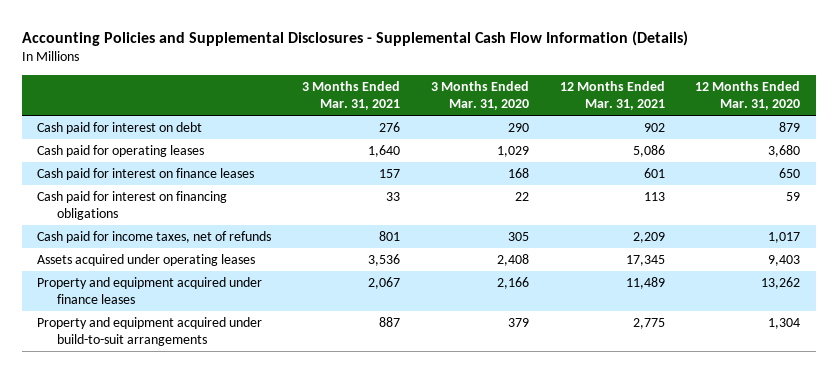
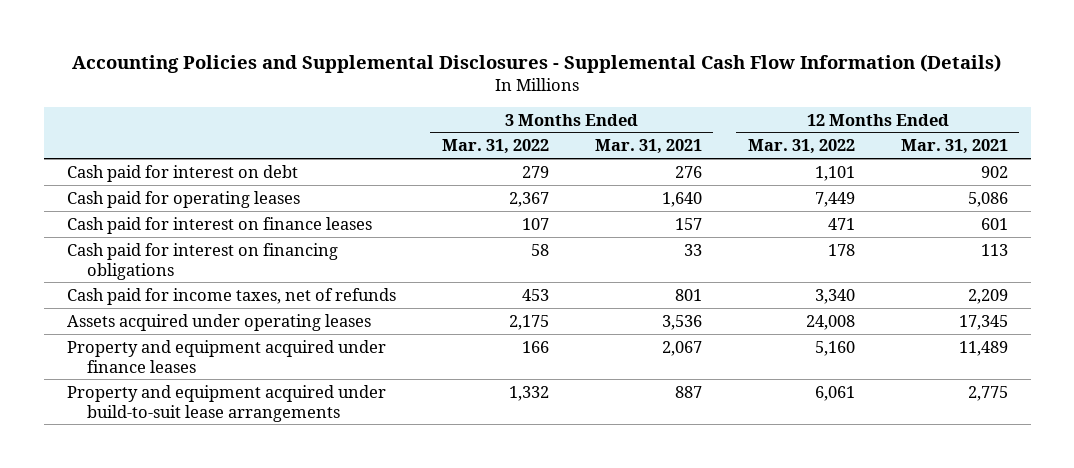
[430,81,529,111] 3 Months Ended Mar. 31, 2020 -> none
[695,81,801,111] 12 Months Ended Mar. 31, 2020 -> none
none -> [441,139,549,155] Mar. 31, 2022
none -> [747,139,855,155] Mar. 31, 2022
[37,317,263,346] Property and equipment acquired under build-to-suit arrangements -> [66,384,386,422] Property and equipment acquired under build-to-suit lease arrangements

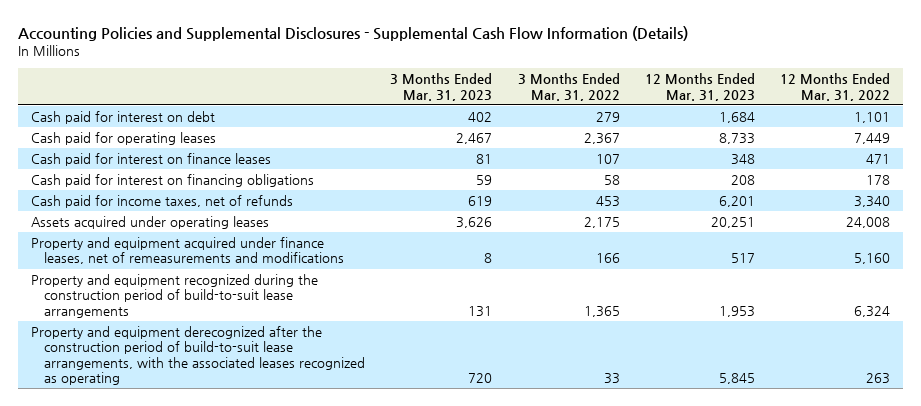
[594,139,702,155] Mar. 31, 2021 -> none
[900,139,1008,155] Mar. 31, 2021 -> none
none -> [390,73,493,101] 3 Months Ended Mar. 31, 2023
none -> [644,73,755,101] 12 Months Ended Mar. 31, 2023
[66,339,386,373] Property and equipment acquired under finance leases -> [30,237,344,265] Property and equipment acquired under finance leases, net of remeasurements and modifications
[66,384,386,422] Property and equipment acquired under build-to-suit lease arrangements -> [30,274,318,318] Property and equipment recognized during the construction period of build-to-suit lease arrangements
[508,385,549,401] 1,332 -> [583,305,620,317] 1,365
[814,385,855,401] 6,061 -> [854,305,891,317] 6,324
none -> [30,326,365,386] Property and equipment derecognized after the construction period of build-to-suit lease arrangements, with the associated leases recognized as operating

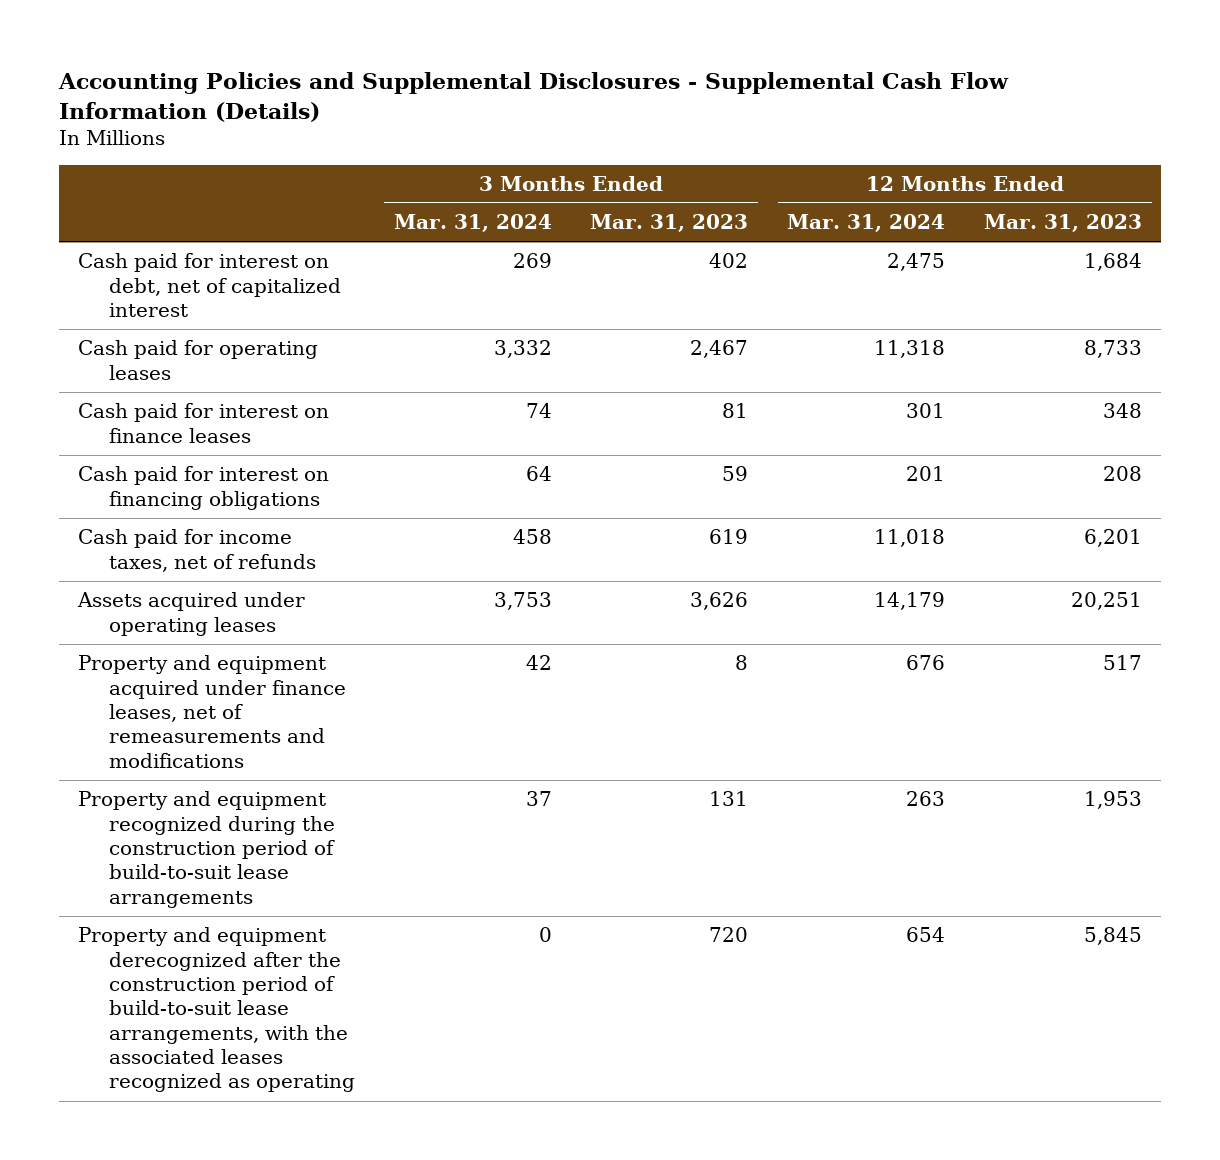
[517,73,620,101] 3 Months Ended Mar. 31, 2022 -> none
[780,73,891,101] 12 Months Ended Mar. 31, 2022 -> none
none -> [393,214,552,233] Mar. 31, 2024
none -> [787,214,946,233] Mar. 31, 2024
[30,111,215,125] Cash paid for interest on debt -> [78,253,341,317] Cash paid for interest on debt, net of capitalized interest

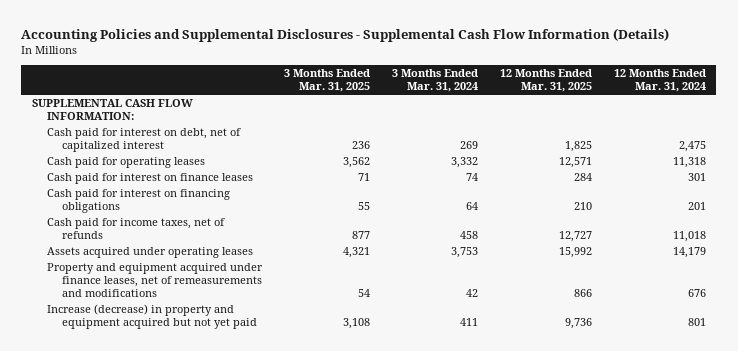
[590,214,749,233] Mar. 31, 2023 -> none
[983,214,1142,233] Mar. 31, 2023 -> none
none -> [284,69,371,92] 3 Months Ended Mar. 31, 2025
none -> [499,69,592,92] 12 Months Ended Mar. 31, 2025
none -> [32,99,194,121] SUPPLEMENTAL CASH FLOW INFORMATION:
[78,791,335,908] Property and equipment recognized during the construction period of build-to-suit lease arrangements -> none
[78,927,355,1093] Property and equipment derecognized after the construction period of build-to-suit lease arrangements, with the associated leases recognized as operating -> none
none -> [47,304,258,330] Increase (decrease) in property and equipment acquired but not yet paid

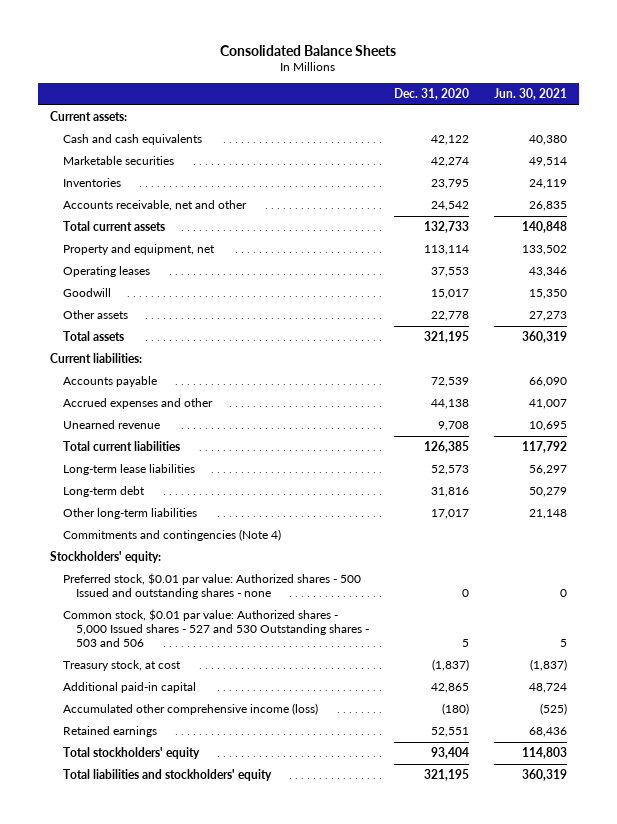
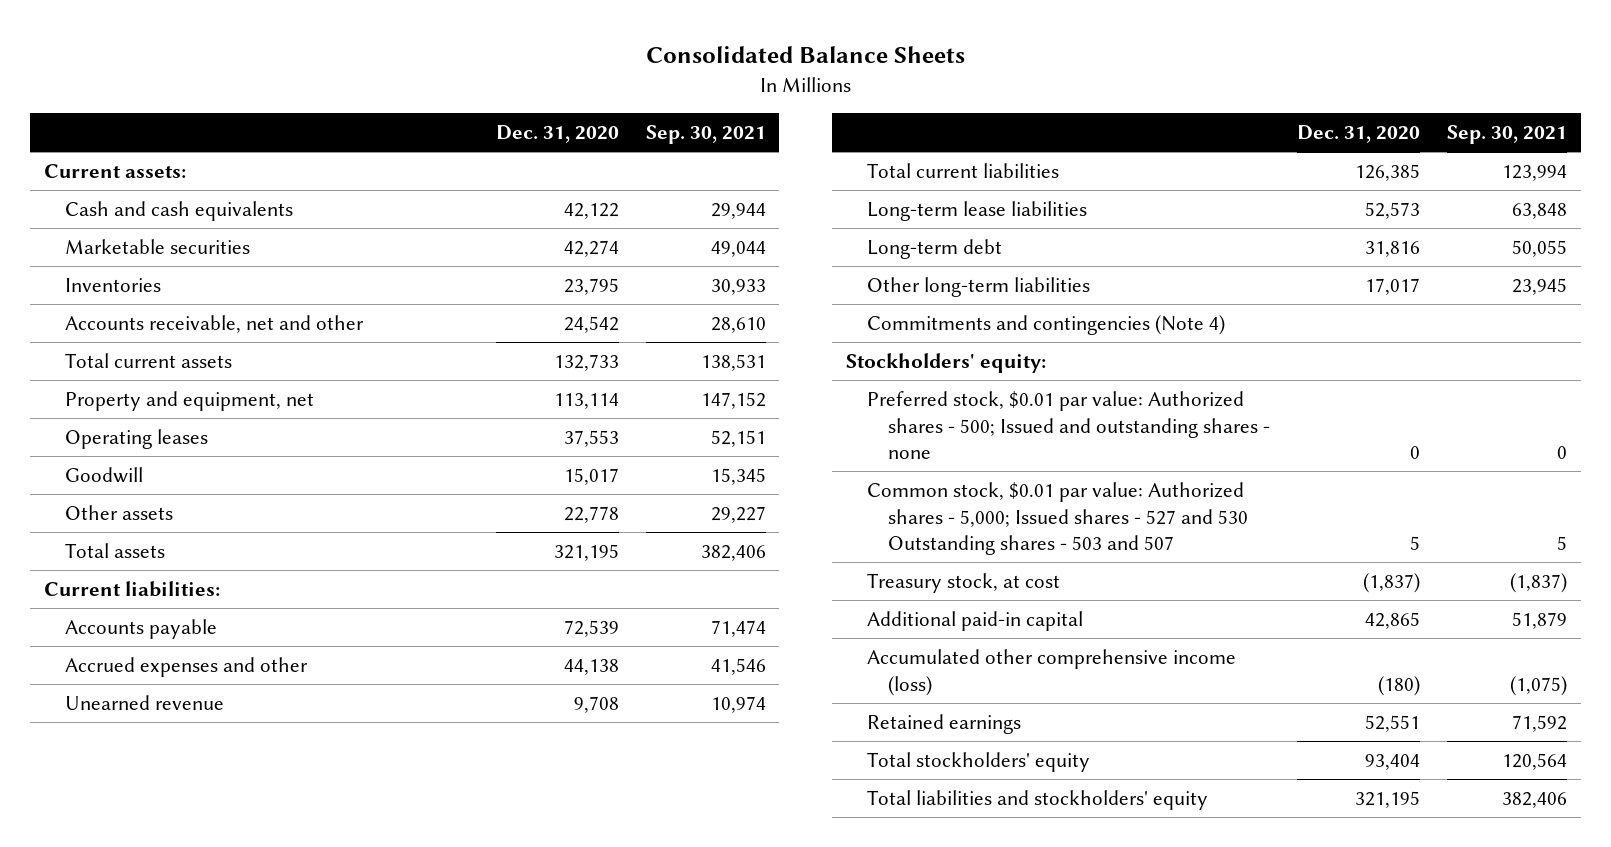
[493,87,567,100] Jun. 30, 2021 -> none
none -> [645,124,766,144] Sep. 30, 2021
[63,573,362,600] Preferred stock, $0.01 par value: Authorized shares - 500 Issued and outstanding shares - none -> [866,391,1271,460] Preferred stock, $0.01 par value: Authorized shares - 500; Issued and outstanding shares - none
[63,609,370,647] Common stock, $0.01 par value: Authorized shares - 5,000 Issued shares - 527 and 530 Outstanding shares - 503 and 506 -> [866,482,1249,556] Common stock, $0.01 par value: Authorized shares - 5,000; Issued shares - 527 and 530 Outstanding shares - 503 and 507

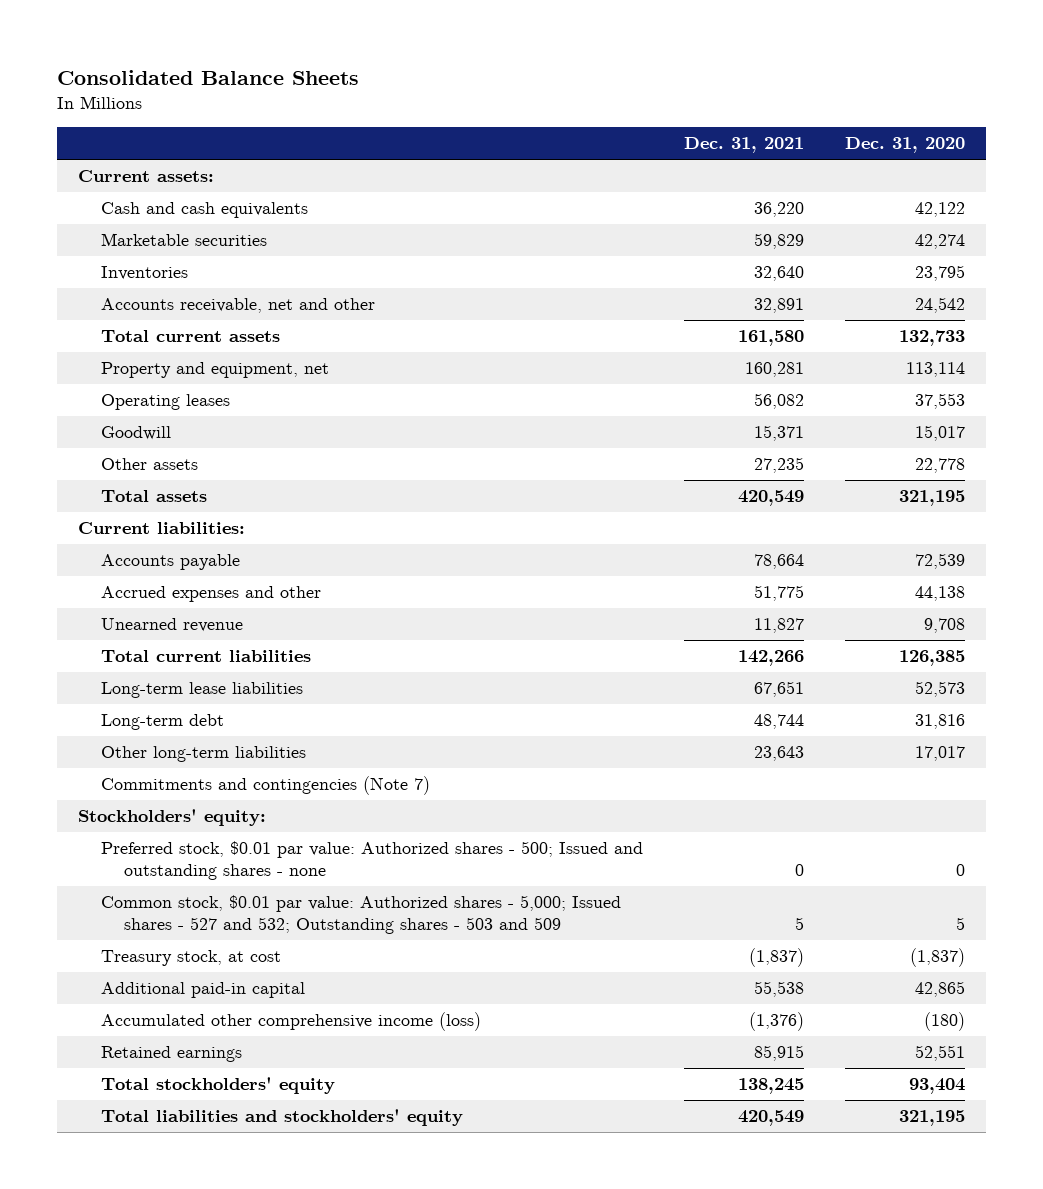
[645,124,766,144] Sep. 30, 2021 -> none
none -> [684,137,805,154] Dec. 31, 2021
[866,315,1225,336] Commitments and contingencies (Note 4) -> [100,776,430,796] Commitments and contingencies (Note 7)
[866,482,1249,556] Common stock, $0.01 par value: Authorized shares - 5,000; Issued shares - 527 and 530 Outstanding shares - 503 and 507 -> [100,895,621,934] Common stock, $0.01 par value: Authorized shares - 5,000; Issued shares - 527 and 532; Outstanding shares - 503 and 509

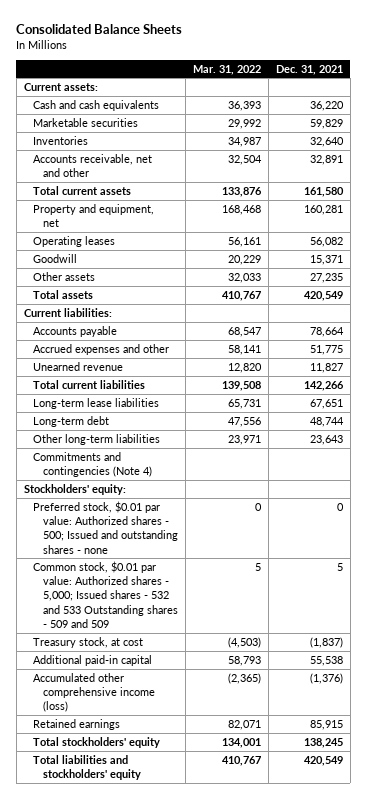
[845,137,966,154] Dec. 31, 2020 -> none
none -> [192,64,261,75] Mar. 31, 2022
[100,776,430,796] Commitments and contingencies (Note 7) -> [33,451,152,478] Commitments and contingencies (Note 4)
[100,895,621,934] Common stock, $0.01 par value: Authorized shares - 5,000; Issued shares - 527 and 532; Outstanding shares - 503 and 509 -> [33,560,178,628] Common stock, $0.01 par value: Authorized shares - 5,000; Issued shares - 532 and 533 Outstanding shares - 509 and 509

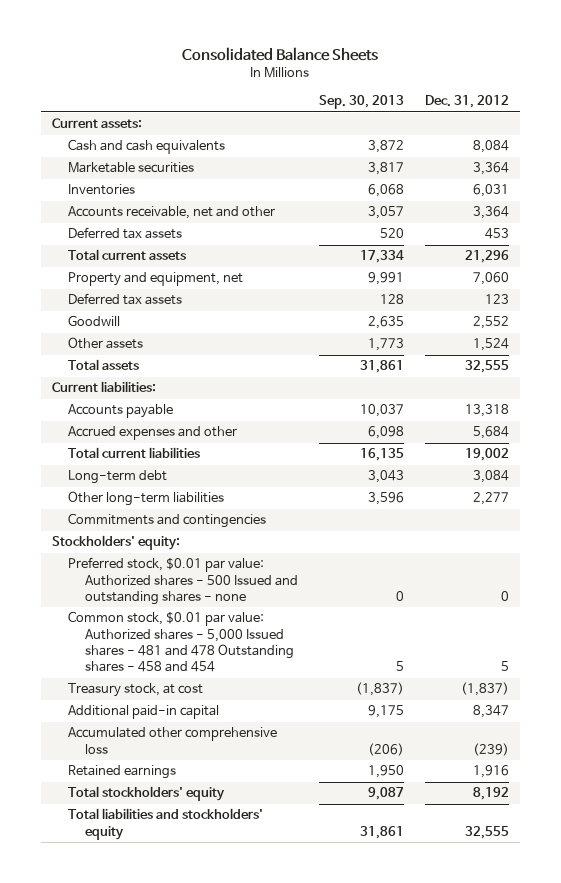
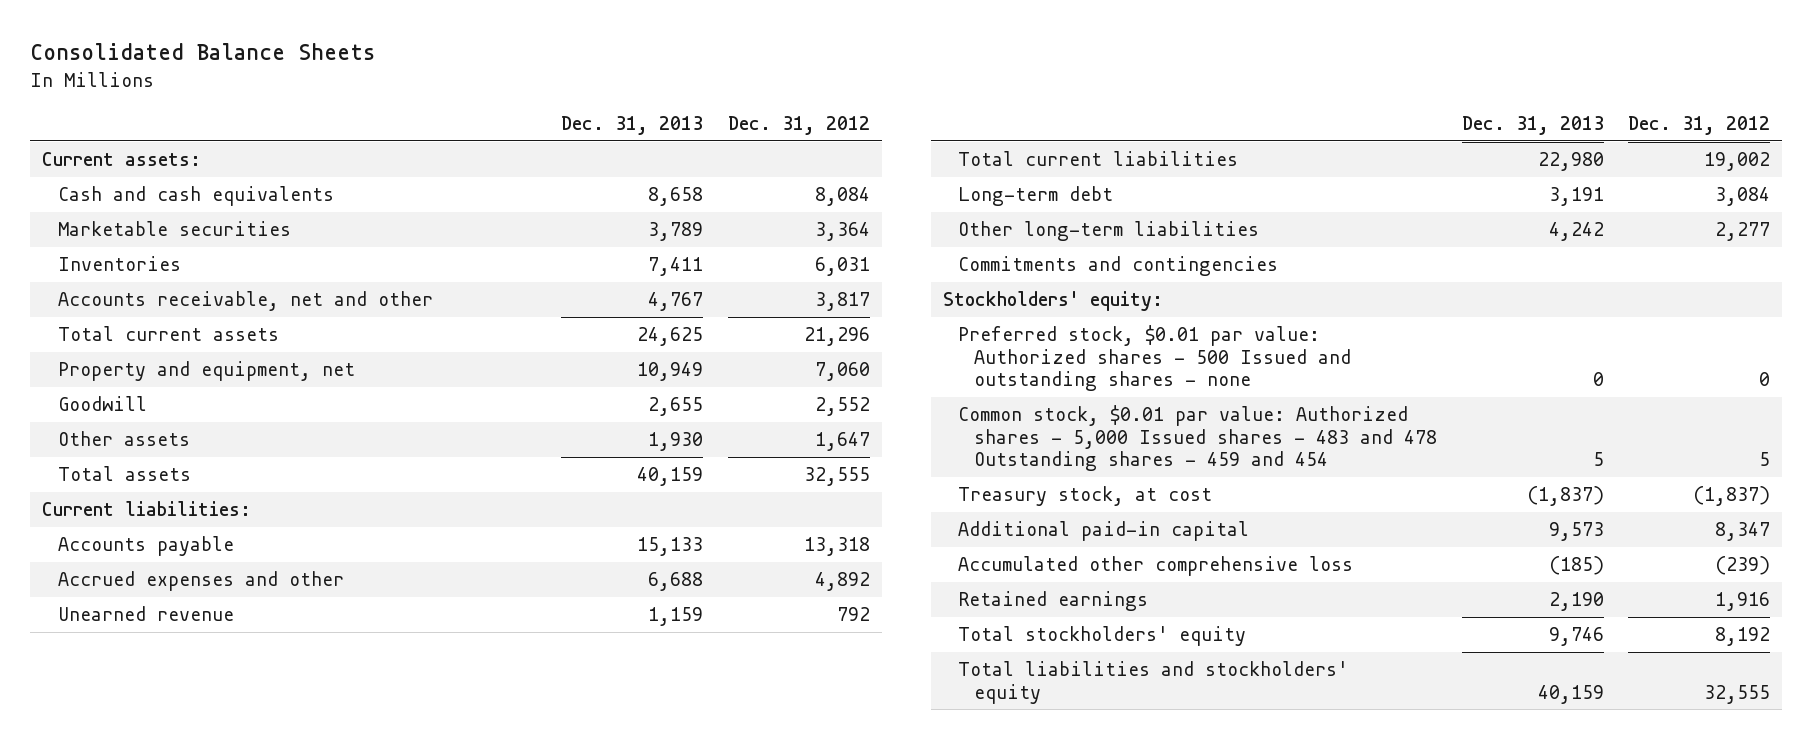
[318,95,404,110] Sep. 30, 2013 -> none
none -> [560,116,703,136] Dec. 31, 2013
[68,227,183,240] Deferred tax assets -> none
[473,206,510,220] 3,364 -> [814,292,870,312] 3,817
[68,293,183,306] Deferred tax assets -> none
[473,338,510,352] 1,524 -> [814,432,870,452] 1,647
[473,426,510,440] 5,684 -> [814,572,870,592] 4,892
none -> [57,606,234,622] Unearned revenue
[68,611,294,673] Common stock, $0.01 par value: Authorized shares - 5,000 Issued shares - 481 and 478 Outstanding shares - 458 and 454 -> [958,405,1438,472] Common stock, $0.01 par value: Authorized shares - 5,000 Issued shares - 483 and 478 Outstanding shares - 459 and 454

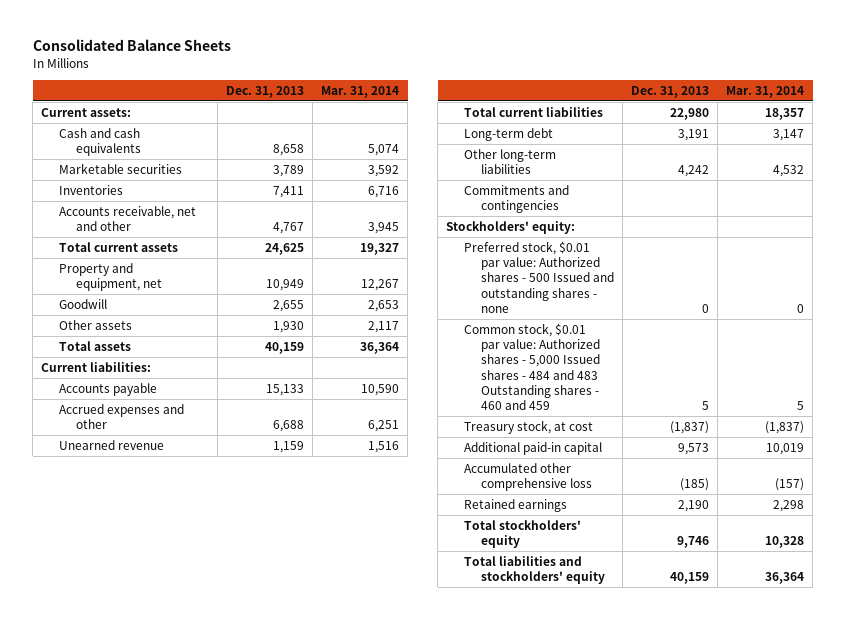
[727,116,870,136] Dec. 31, 2012 -> none
none -> [321,85,400,98] Mar. 31, 2014
[958,405,1438,472] Common stock, $0.01 par value: Authorized shares - 5,000 Issued shares - 483 and 478 Outstanding shares - 459 and 454 -> [463,322,601,410] Common stock, $0.01 par value: Authorized shares - 5,000 Issued shares - 484 and 483 Outstanding shares - 460 and 459

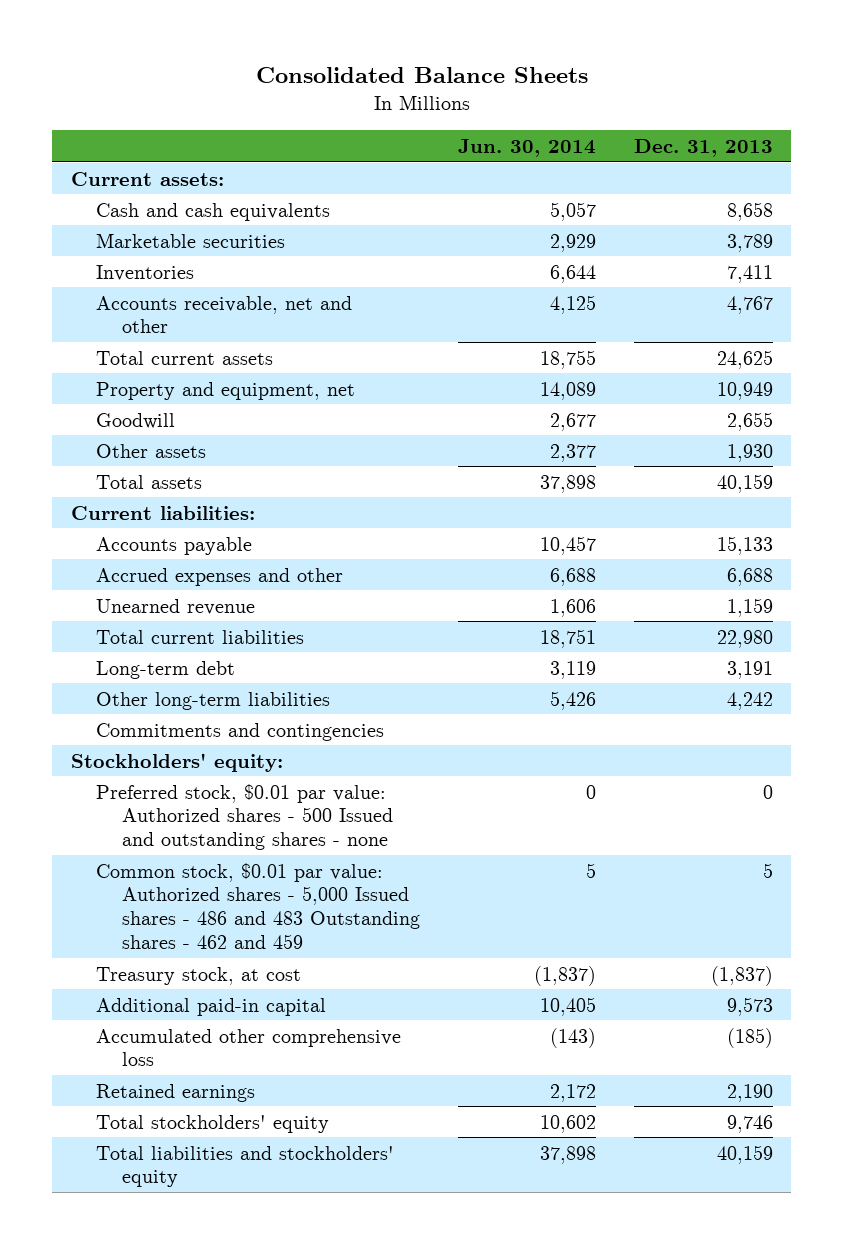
[321,85,400,98] Mar. 31, 2014 -> none
none -> [457,138,596,157] Jun. 30, 2014
[463,322,601,410] Common stock, $0.01 par value: Authorized shares - 5,000 Issued shares - 484 and 483 Outstanding shares - 460 and 459 -> [96,862,420,949] Common stock, $0.01 par value: Authorized shares - 5,000 Issued shares - 486 and 483 Outstanding shares - 462 and 459

